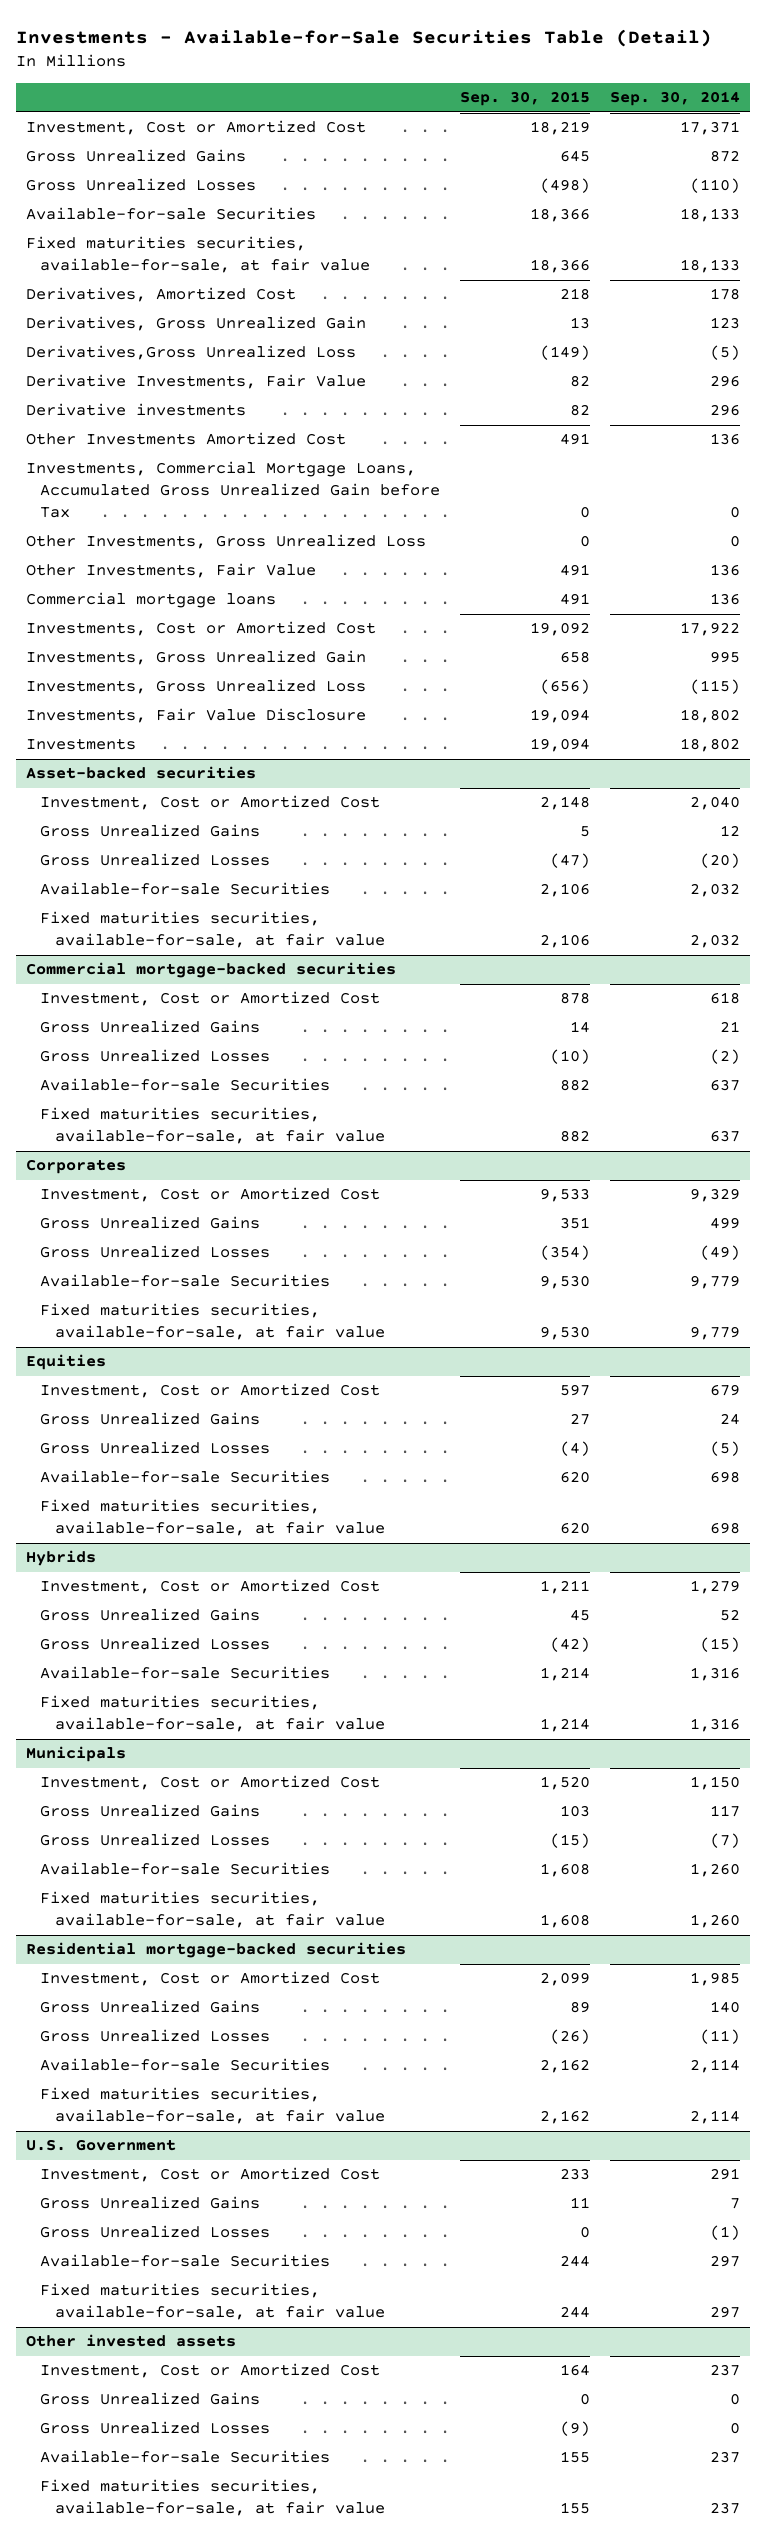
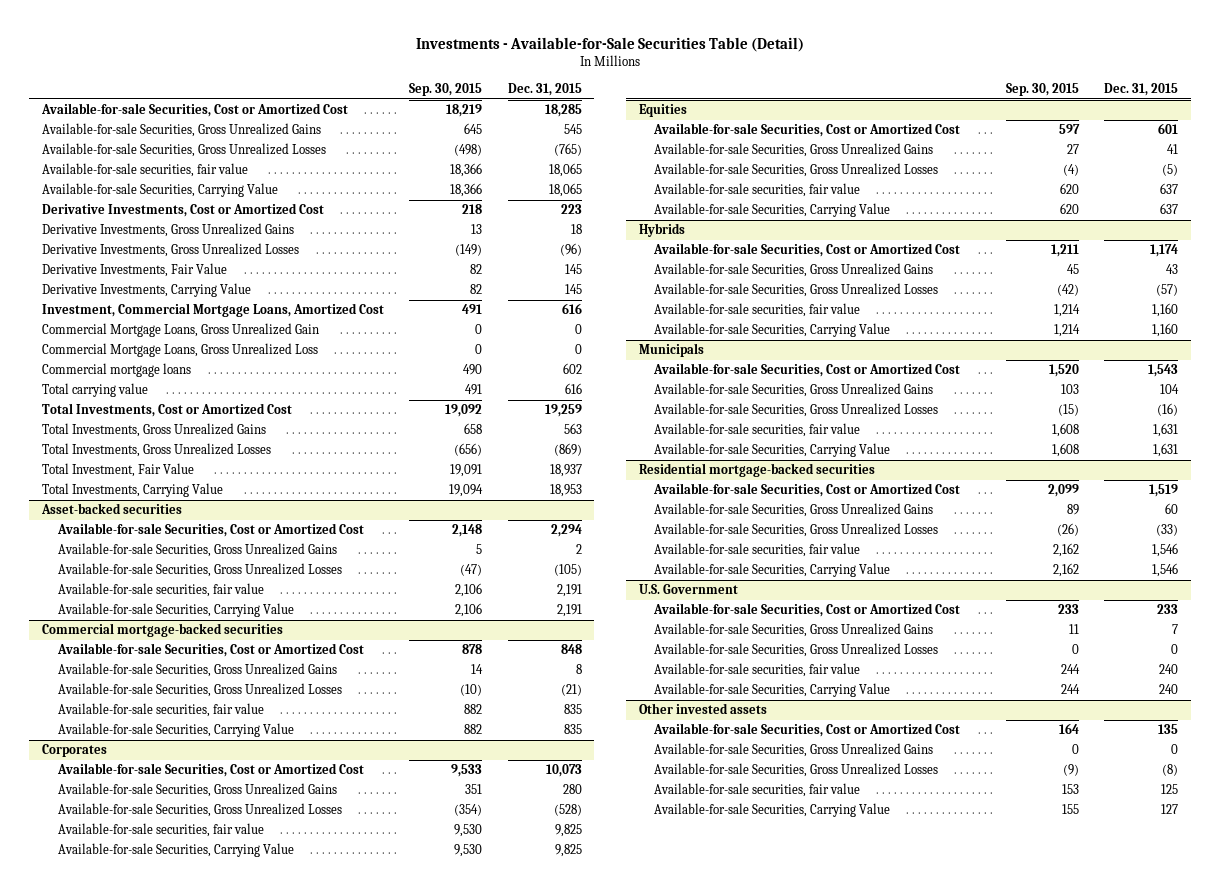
[609,91,740,107] Sep. 30, 2014 -> none
none -> [507,82,582,96] Dec. 31, 2015
[25,120,366,136] Investment, Cost or Amortized Cost -> [41,103,349,118] Available-for-sale Securities, Cost or Amortized Cost
[25,149,246,163] Gross Unrealized Gains -> [42,123,322,138] Available-for-sale Securities, Gross Unrealized Gains
[25,178,256,192] Gross Unrealized Losses -> [42,143,327,158] Available-for-sale Securities, Gross Unrealized Losses
[25,207,316,221] Available-for-sale Securities -> [42,163,249,178] Available-for-sale securities, fair value
[25,236,371,274] Fixed maturities securities, available-for-sale, at fair value -> [42,183,279,198] Available-for-sale Securities, Carrying Value
[25,287,296,303] Derivatives, Amortized Cost -> [42,203,325,218] Derivative Investments, Cost or Amortized Cost
[25,316,366,332] Derivatives, Gross Unrealized Gain -> [42,223,295,238] Derivative Investments, Gross Unrealized Gains
[25,345,356,361] Derivatives,Gross Unrealized Loss -> [42,243,300,258] Derivative Investments, Gross Unrealized Losses
[25,563,316,579] Other Investments, Fair Value -> none
[25,403,246,417] Derivative investments -> [42,283,252,298] Derivative Investments, Carrying Value
[25,432,346,446] Other Investments Amortized Cost -> [42,303,385,318] Investment, Commercial Mortgage Loans, Amortized Cost
[25,461,441,519] Investments, Commercial Mortgage Loans, Accumulated Gross Unrealized Gain before Tax -> [42,323,320,338] Commercial Mortgage Loans, Gross Unrealized Gain
[25,534,426,550] Other Investments, Gross Unrealized Loss -> [42,343,319,358] Commercial Mortgage Loans, Gross Unrealized Loss
none -> [42,363,192,378] Commercial mortgage loans
[25,592,276,609] Commercial mortgage loans -> [42,383,149,398] Total carrying value
[25,621,376,637] Investments, Cost or Amortized Cost -> [42,403,293,418] Total Investments, Cost or Amortized Cost
[25,650,366,666] Investments, Gross Unrealized Gain -> [42,423,267,438] Total Investments, Gross Unrealized Gains
[25,679,366,695] Investments, Gross Unrealized Loss -> [42,443,272,458] Total Investments, Gross Unrealized Losses
[25,708,366,724] Investments, Fair Value Disclosure -> [42,463,195,478] Total Investment, Fair Value
[530,709,591,724] 19,094 -> [450,464,483,478] 19,091
[25,738,136,751] Investments -> [42,483,224,498] Total Investments, Carrying Value
[40,795,381,811] Investment, Cost or Amortized Cost -> [56,523,364,538] Available-for-sale Securities, Cost or Amortized Cost
[40,824,261,838] Gross Unrealized Gains -> [57,543,337,558] Available-for-sale Securities, Gross Unrealized Gains
[40,853,271,867] Gross Unrealized Losses -> [57,563,342,578] Available-for-sale Securities, Gross Unrealized Losses
[40,882,331,896] Available-for-sale Securities -> [57,583,264,598] Available-for-sale securities, fair value
[40,911,385,949] Fixed maturities securities, available-for-sale, at fair value -> [57,603,294,618] Available-for-sale Securities, Carrying Value
[40,991,381,1007] Investment, Cost or Amortized Cost -> [56,643,364,658] Available-for-sale Securities, Cost or Amortized Cost
[40,1020,261,1034] Gross Unrealized Gains -> [57,663,337,678] Available-for-sale Securities, Gross Unrealized Gains
[40,1049,271,1063] Gross Unrealized Losses -> [57,683,342,698] Available-for-sale Securities, Gross Unrealized Losses
[40,1078,331,1092] Available-for-sale Securities -> [57,703,264,718] Available-for-sale securities, fair value
[40,1107,385,1145] Fixed maturities securities, available-for-sale, at fair value -> [57,723,294,738] Available-for-sale Securities, Carrying Value
[40,1187,381,1203] Investment, Cost or Amortized Cost -> [56,763,364,778] Available-for-sale Securities, Cost or Amortized Cost
[40,1216,261,1230] Gross Unrealized Gains -> [57,783,337,798] Available-for-sale Securities, Gross Unrealized Gains
[40,1245,271,1259] Gross Unrealized Losses -> [57,803,342,818] Available-for-sale Securities, Gross Unrealized Losses
[40,1274,331,1288] Available-for-sale Securities -> [57,823,264,838] Available-for-sale securities, fair value
[40,1303,385,1341] Fixed maturities securities, available-for-sale, at fair value -> [57,843,294,858] Available-for-sale Securities, Carrying Value
[40,1383,381,1399] Investment, Cost or Amortized Cost -> [653,123,961,138] Available-for-sale Securities, Cost or Amortized Cost
[40,1412,261,1426] Gross Unrealized Gains -> [654,143,934,158] Available-for-sale Securities, Gross Unrealized Gains
[40,1441,271,1455] Gross Unrealized Losses -> [654,163,939,178] Available-for-sale Securities, Gross Unrealized Losses
[40,1470,331,1484] Available-for-sale Securities -> [654,183,861,198] Available-for-sale securities, fair value
[40,1499,385,1537] Fixed maturities securities, available-for-sale, at fair value -> [654,203,891,218] Available-for-sale Securities, Carrying Value
[40,1579,381,1595] Investment, Cost or Amortized Cost -> [653,243,961,258] Available-for-sale Securities, Cost or Amortized Cost
[40,1608,261,1622] Gross Unrealized Gains -> [654,263,934,278] Available-for-sale Securities, Gross Unrealized Gains
[40,1637,271,1651] Gross Unrealized Losses -> [654,283,939,298] Available-for-sale Securities, Gross Unrealized Losses
[40,1666,331,1680] Available-for-sale Securities -> [654,303,861,318] Available-for-sale securities, fair value
[40,1695,385,1733] Fixed maturities securities, available-for-sale, at fair value -> [654,323,891,338] Available-for-sale Securities, Carrying Value
[40,1775,381,1791] Investment, Cost or Amortized Cost -> [653,363,961,378] Available-for-sale Securities, Cost or Amortized Cost
[40,1804,261,1818] Gross Unrealized Gains -> [654,383,934,398] Available-for-sale Securities, Gross Unrealized Gains
[40,1833,271,1847] Gross Unrealized Losses -> [654,403,939,418] Available-for-sale Securities, Gross Unrealized Losses
[40,1862,331,1876] Available-for-sale Securities -> [654,423,861,438] Available-for-sale securities, fair value
[40,1891,385,1929] Fixed maturities securities, available-for-sale, at fair value -> [654,443,891,458] Available-for-sale Securities, Carrying Value
[40,1971,381,1987] Investment, Cost or Amortized Cost -> [653,483,961,498] Available-for-sale Securities, Cost or Amortized Cost
[40,2000,261,2014] Gross Unrealized Gains -> [654,503,934,518] Available-for-sale Securities, Gross Unrealized Gains
[40,2029,271,2043] Gross Unrealized Losses -> [654,523,939,538] Available-for-sale Securities, Gross Unrealized Losses
[40,2058,331,2072] Available-for-sale Securities -> [654,543,861,558] Available-for-sale securities, fair value
[40,2087,385,2125] Fixed maturities securities, available-for-sale, at fair value -> [654,563,891,578] Available-for-sale Securities, Carrying Value
[40,2167,381,2183] Investment, Cost or Amortized Cost -> [653,603,961,618] Available-for-sale Securities, Cost or Amortized Cost
[40,2196,261,2210] Gross Unrealized Gains -> [654,623,934,638] Available-for-sale Securities, Gross Unrealized Gains
[40,2225,271,2239] Gross Unrealized Losses -> [654,643,939,658] Available-for-sale Securities, Gross Unrealized Losses
[40,2254,331,2268] Available-for-sale Securities -> [654,663,861,678] Available-for-sale securities, fair value
[40,2283,385,2321] Fixed maturities securities, available-for-sale, at fair value -> [654,683,891,698] Available-for-sale Securities, Carrying Value
[40,2363,381,2379] Investment, Cost or Amortized Cost -> [653,723,961,738] Available-for-sale Securities, Cost or Amortized Cost
[40,2392,261,2406] Gross Unrealized Gains -> [654,743,934,758] Available-for-sale Securities, Gross Unrealized Gains
[40,2421,271,2435] Gross Unrealized Losses -> [654,763,939,778] Available-for-sale Securities, Gross Unrealized Losses
[40,2450,331,2464] Available-for-sale Securities -> [654,783,861,798] Available-for-sale securities, fair value
[560,2451,591,2464] 155 -> [1062,784,1080,795] 153
[40,2479,385,2517] Fixed maturities securities, available-for-sale, at fair value -> [654,803,891,818] Available-for-sale Securities, Carrying Value

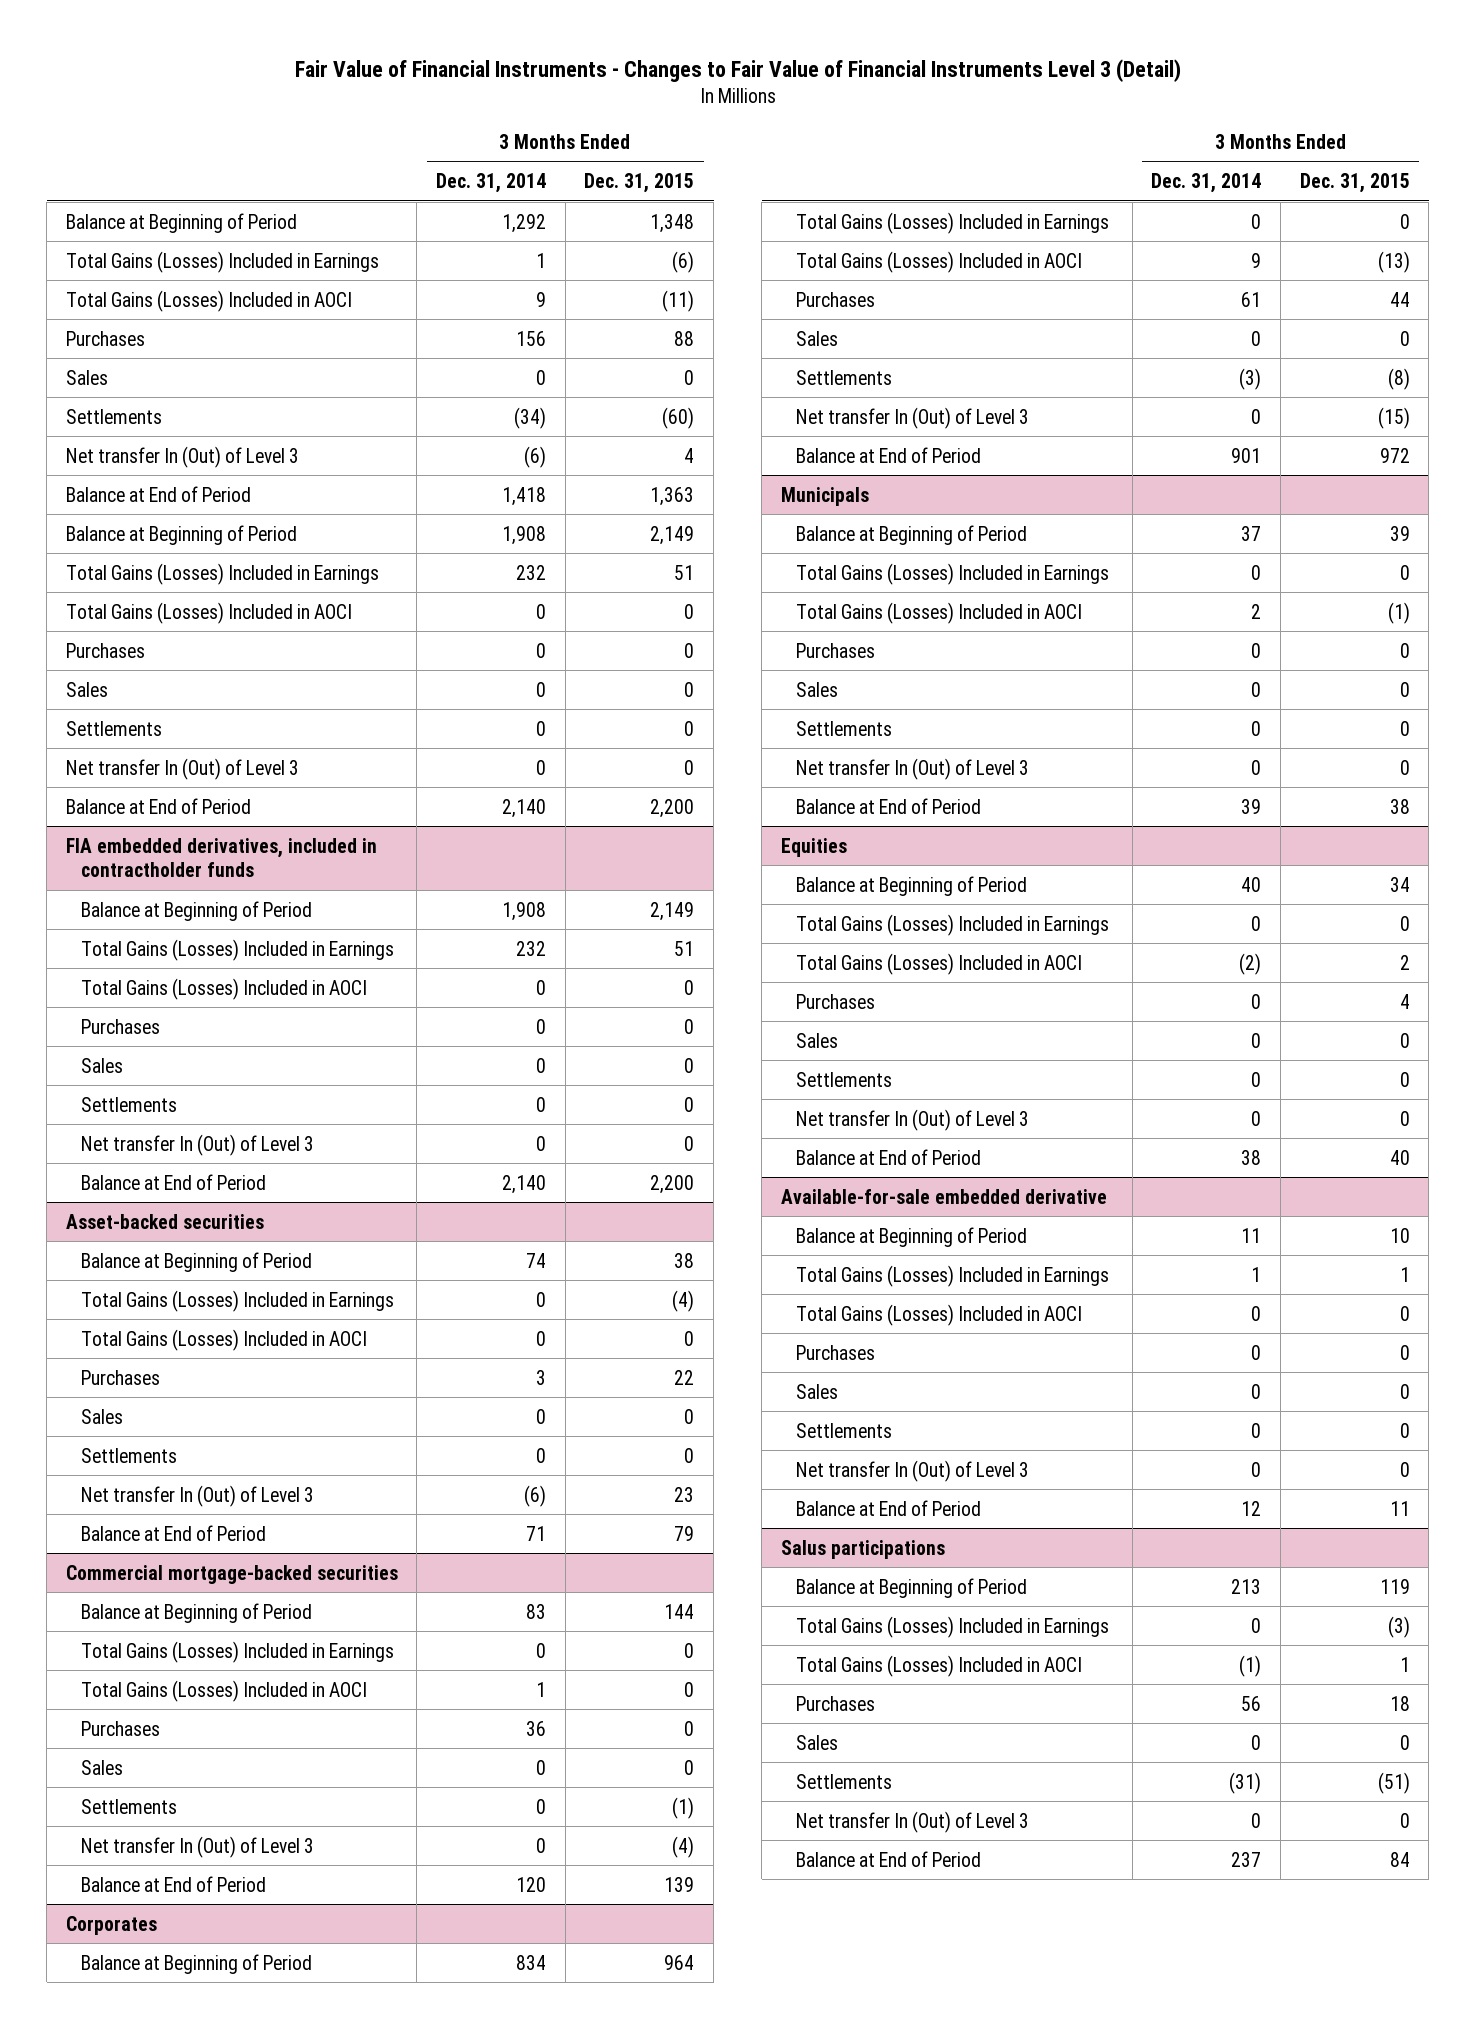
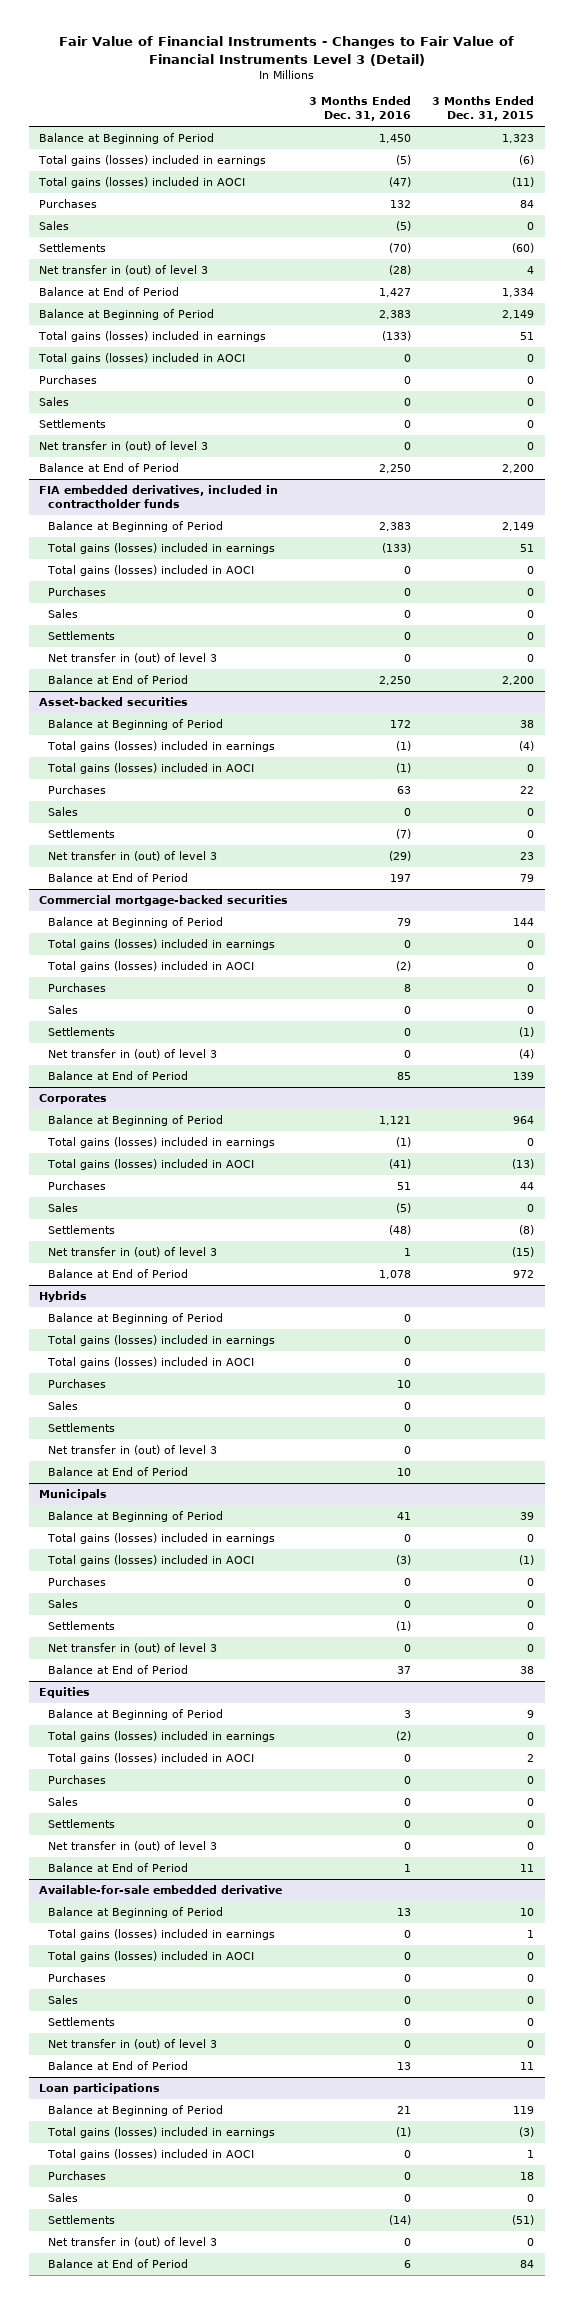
[436,173,547,194] Dec. 31, 2014 -> none
none -> [309,96,412,122] 3 Months Ended Dec. 31, 2016
[650,213,695,233] 1,348 -> [502,134,535,144] 1,323
[65,250,379,273] Total Gains (Losses) Included in Earnings -> [38,155,267,167] Total gains (losses) included in earnings
[65,289,352,312] Total Gains (Losses) Included in AOCI -> [38,177,246,189] Total gains (losses) included in AOCI
[674,330,695,346] 88 -> [520,200,535,209] 84
[65,445,299,468] Net transfer In (Out) of Level 3 -> [39,265,209,276] Net transfer in (out) of level 3
[650,486,695,506] 1,363 -> [502,288,535,298] 1,334
[65,562,379,585] Total Gains (Losses) Included in Earnings -> [38,331,267,343] Total gains (losses) included in earnings
[65,601,352,624] Total Gains (Losses) Included in AOCI -> [38,353,246,365] Total gains (losses) included in AOCI
[65,757,299,780] Net transfer In (Out) of Level 3 -> [39,441,209,452] Net transfer in (out) of level 3
[80,938,394,961] Total Gains (Losses) Included in Earnings -> [47,543,276,555] Total gains (losses) included in earnings
[80,977,367,1000] Total Gains (Losses) Included in AOCI -> [47,565,255,577] Total gains (losses) included in AOCI
[80,1133,314,1156] Net transfer In (Out) of Level 3 -> [48,653,218,664] Net transfer in (out) of level 3
[80,1289,394,1312] Total Gains (Losses) Included in Earnings -> [47,741,276,753] Total gains (losses) included in earnings
[80,1328,367,1351] Total Gains (Losses) Included in AOCI -> [47,763,255,775] Total gains (losses) included in AOCI
[80,1484,314,1507] Net transfer In (Out) of Level 3 -> [48,851,218,862] Net transfer in (out) of level 3
[80,1640,394,1663] Total Gains (Losses) Included in Earnings -> [47,939,276,951] Total gains (losses) included in earnings
[80,1679,367,1702] Total Gains (Losses) Included in AOCI -> [47,961,255,973] Total gains (losses) included in AOCI
[80,1835,314,1858] Net transfer In (Out) of Level 3 -> [48,1049,218,1060] Net transfer in (out) of level 3
[796,211,1110,234] Total Gains (Losses) Included in Earnings -> [47,1137,276,1149] Total gains (losses) included in earnings
[796,250,1083,273] Total Gains (Losses) Included in AOCI -> [47,1159,255,1171] Total gains (losses) included in AOCI
[796,406,1030,429] Net transfer In (Out) of Level 3 -> [48,1247,218,1258] Net transfer in (out) of level 3
none -> [39,1291,88,1303] Hybrids
none -> [48,1313,224,1325] Balance at Beginning of Period
none -> [47,1335,276,1347] Total gains (losses) included in earnings
none -> [47,1357,255,1369] Total gains (losses) included in AOCI
none -> [48,1379,107,1389] Purchases
none -> [48,1401,79,1411] Sales
none -> [48,1423,116,1433] Settlements
none -> [48,1445,218,1456] Net transfer in (out) of level 3
none -> [48,1467,189,1477] Balance at End of Period
[796,562,1110,585] Total Gains (Losses) Included in Earnings -> [47,1533,276,1545] Total gains (losses) included in earnings
[796,601,1083,624] Total Gains (Losses) Included in AOCI -> [47,1555,255,1567] Total gains (losses) included in AOCI
[796,757,1030,780] Net transfer In (Out) of Level 3 -> [48,1643,218,1654] Net transfer in (out) of level 3
[1389,876,1410,892] 34 -> [527,1710,535,1719] 9
[796,913,1110,936] Total Gains (Losses) Included in Earnings -> [47,1731,276,1743] Total gains (losses) included in earnings
[796,952,1083,975] Total Gains (Losses) Included in AOCI -> [47,1753,255,1765] Total gains (losses) included in AOCI
[1399,993,1410,1009] 4 -> [527,1776,535,1785] 0
[796,1108,1030,1131] Net transfer In (Out) of Level 3 -> [48,1841,218,1852] Net transfer in (out) of level 3
[1389,1149,1410,1165] 40 -> [520,1864,535,1873] 11
[796,1264,1110,1287] Total Gains (Losses) Included in Earnings -> [47,1929,276,1941] Total gains (losses) included in earnings
[796,1303,1083,1326] Total Gains (Losses) Included in AOCI -> [47,1951,255,1963] Total gains (losses) included in AOCI
[796,1459,1030,1482] Net transfer In (Out) of Level 3 -> [48,2039,218,2050] Net transfer in (out) of level 3
[781,1539,946,1559] Salus participations -> none
none -> [39,2083,161,2095] Loan participations
[796,1615,1110,1638] Total Gains (Losses) Included in Earnings -> [47,2127,276,2139] Total gains (losses) included in earnings
[796,1654,1083,1677] Total Gains (Losses) Included in AOCI -> [47,2149,255,2161] Total gains (losses) included in AOCI
[796,1810,1030,1833] Net transfer In (Out) of Level 3 -> [48,2237,218,2248] Net transfer in (out) of level 3

